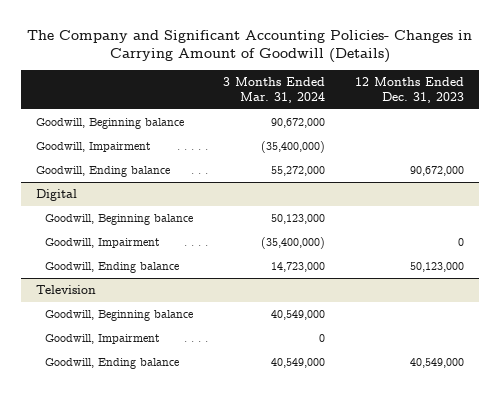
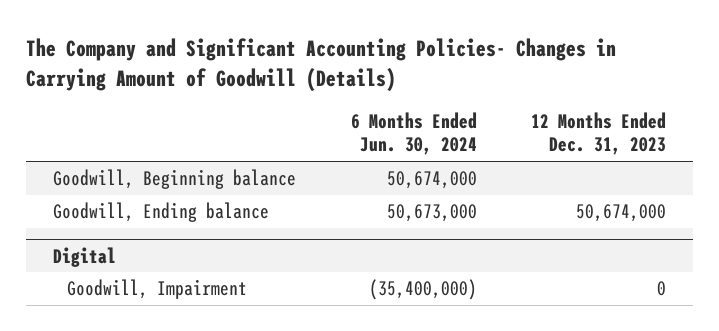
[222,77,325,104] 3 Months Ended Mar. 31, 2024 -> none
none -> [350,112,477,156] 6 Months Ended Jun. 30, 2024
[36,142,152,153] Goodwill, Impairment -> none
[410,166,465,177] 90,672,000 -> [575,204,666,223] 50,674,000
[44,214,193,226] Goodwill, Beginning balance -> none
[44,262,179,274] Goodwill, Ending balance -> none
[36,285,97,295] Television -> none
[44,310,193,322] Goodwill, Beginning balance -> none
[44,334,160,345] Goodwill, Impairment -> none
[44,358,179,370] Goodwill, Ending balance -> none

